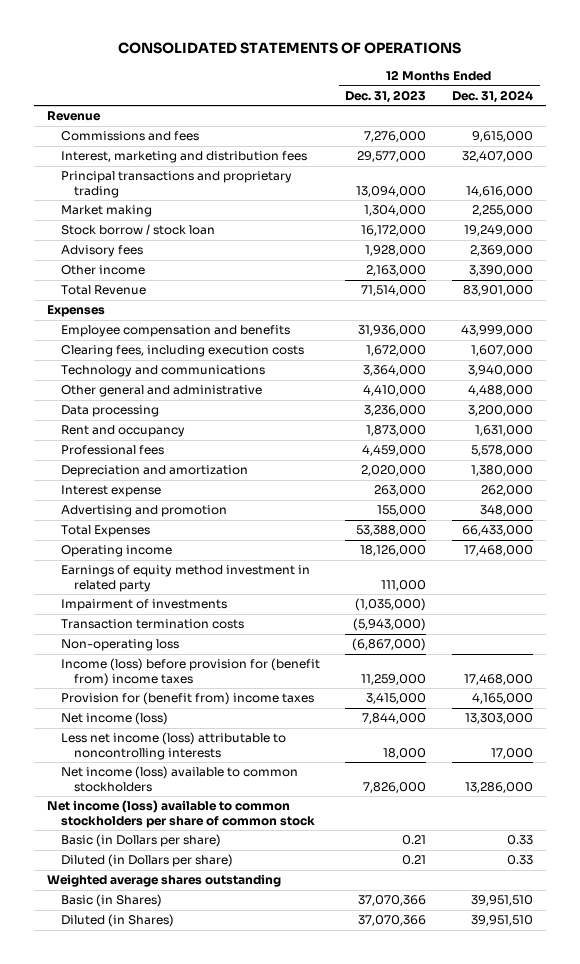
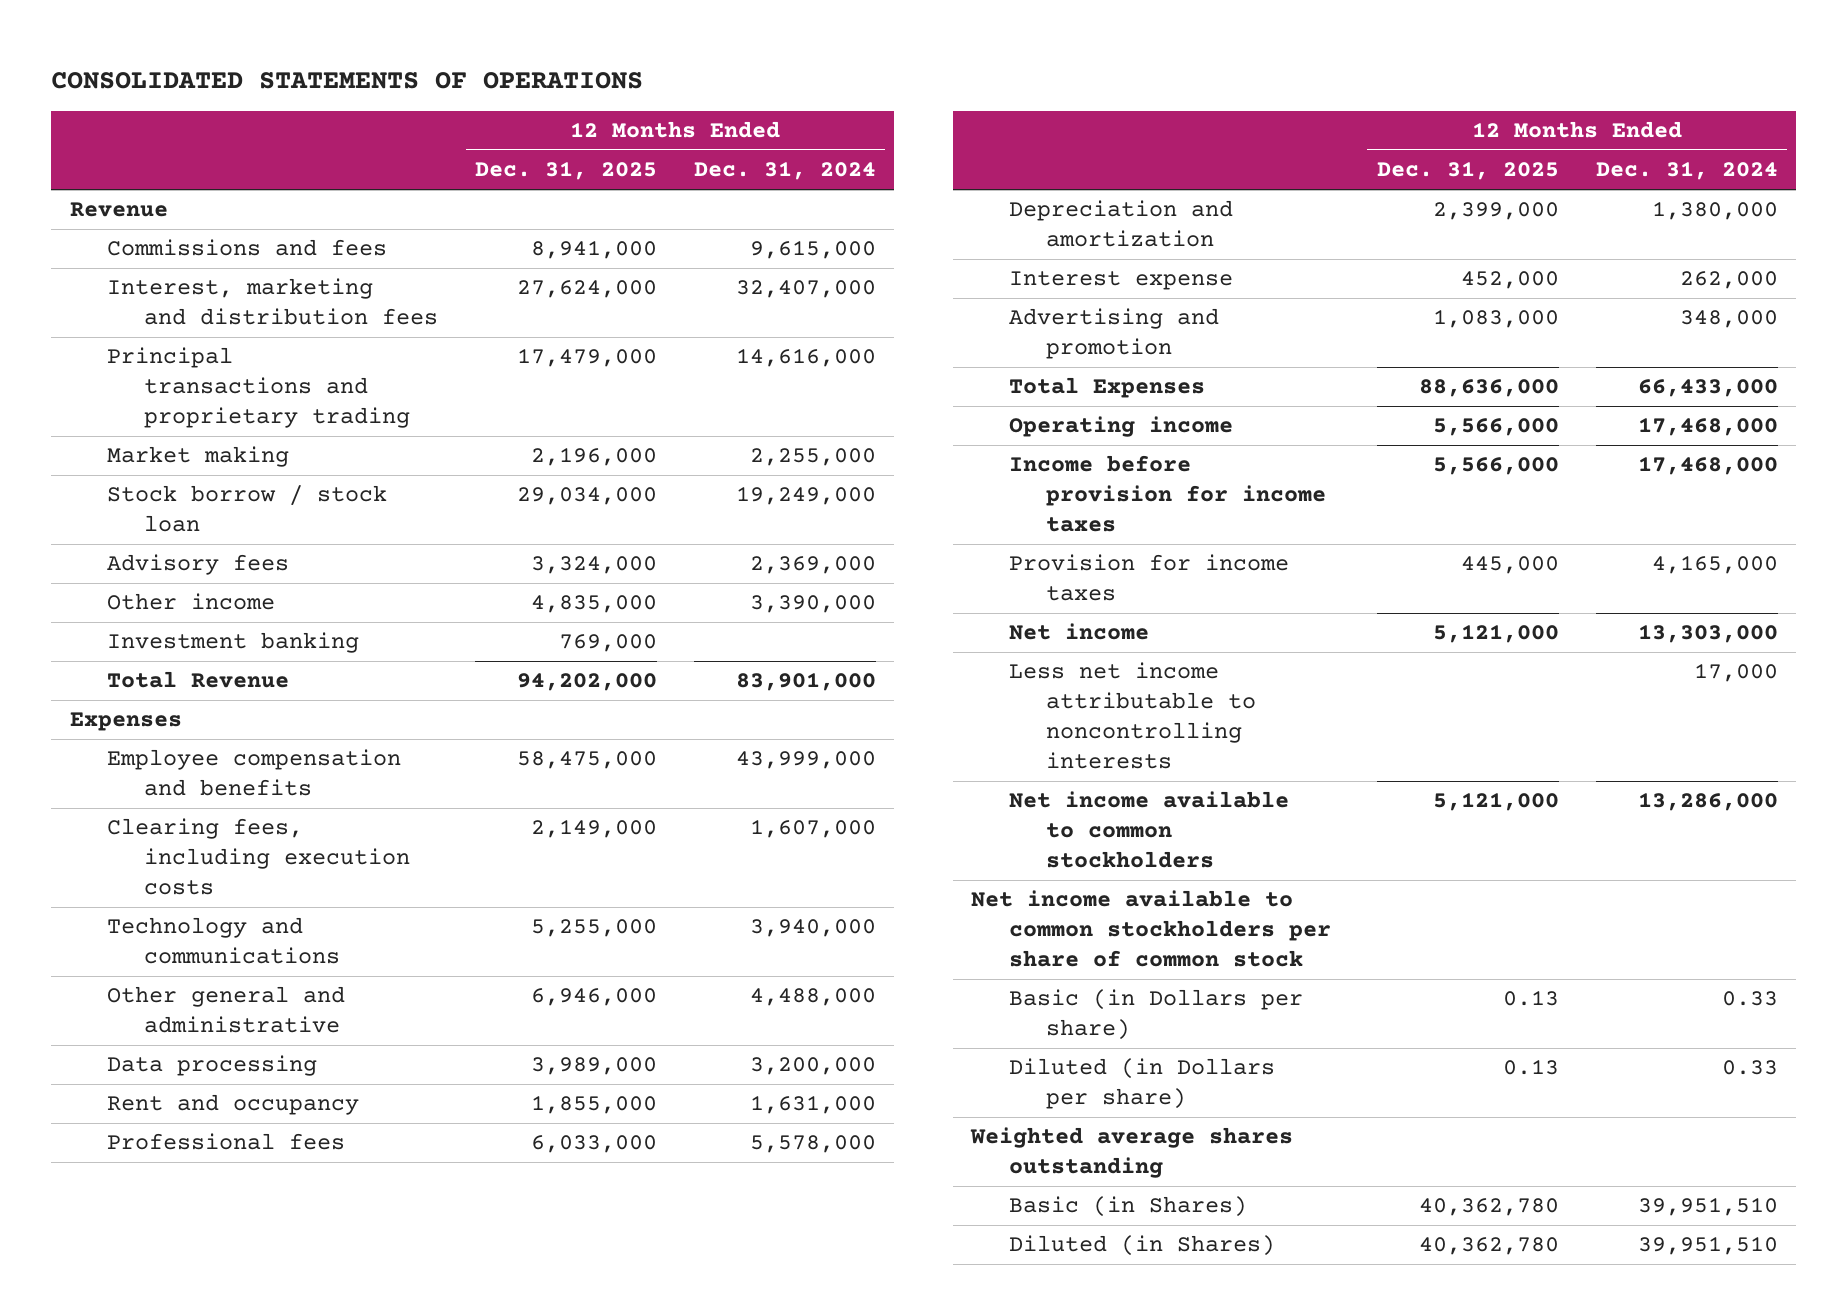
[345,89,427,103] Dec. 31, 2023 -> none
none -> [474,161,657,181] Dec. 31, 2025
none -> [106,632,359,654] Investment banking
[60,565,310,592] Earnings of equity method investment in related party -> none
[60,599,227,612] Impairment of investments -> none
[60,619,244,630] Transaction termination costs -> none
[60,639,179,652] Non-operating loss -> none
[60,658,320,686] Income (loss) before provision for (benefit from) income taxes -> [1008,455,1326,532] Income before provision for income taxes
[60,692,314,706] Provision for (benefit from) income taxes -> [1008,554,1289,602] Provision for income taxes
[60,712,168,726] Net income (loss) -> [1008,623,1149,641] Net income
[60,732,286,760] Less net income (loss) attributable to noncontrolling interests -> [1008,662,1256,769] Less net income attributable to noncontrolling interests
[60,766,298,792] Net income (loss) available to common stockholders -> [1008,791,1289,868] Net income available to common stockholders
[47,800,315,828] Net income (loss) available to common stockholders per share of common stock -> [971,890,1331,967] Net income available to common stockholders per share of common stock

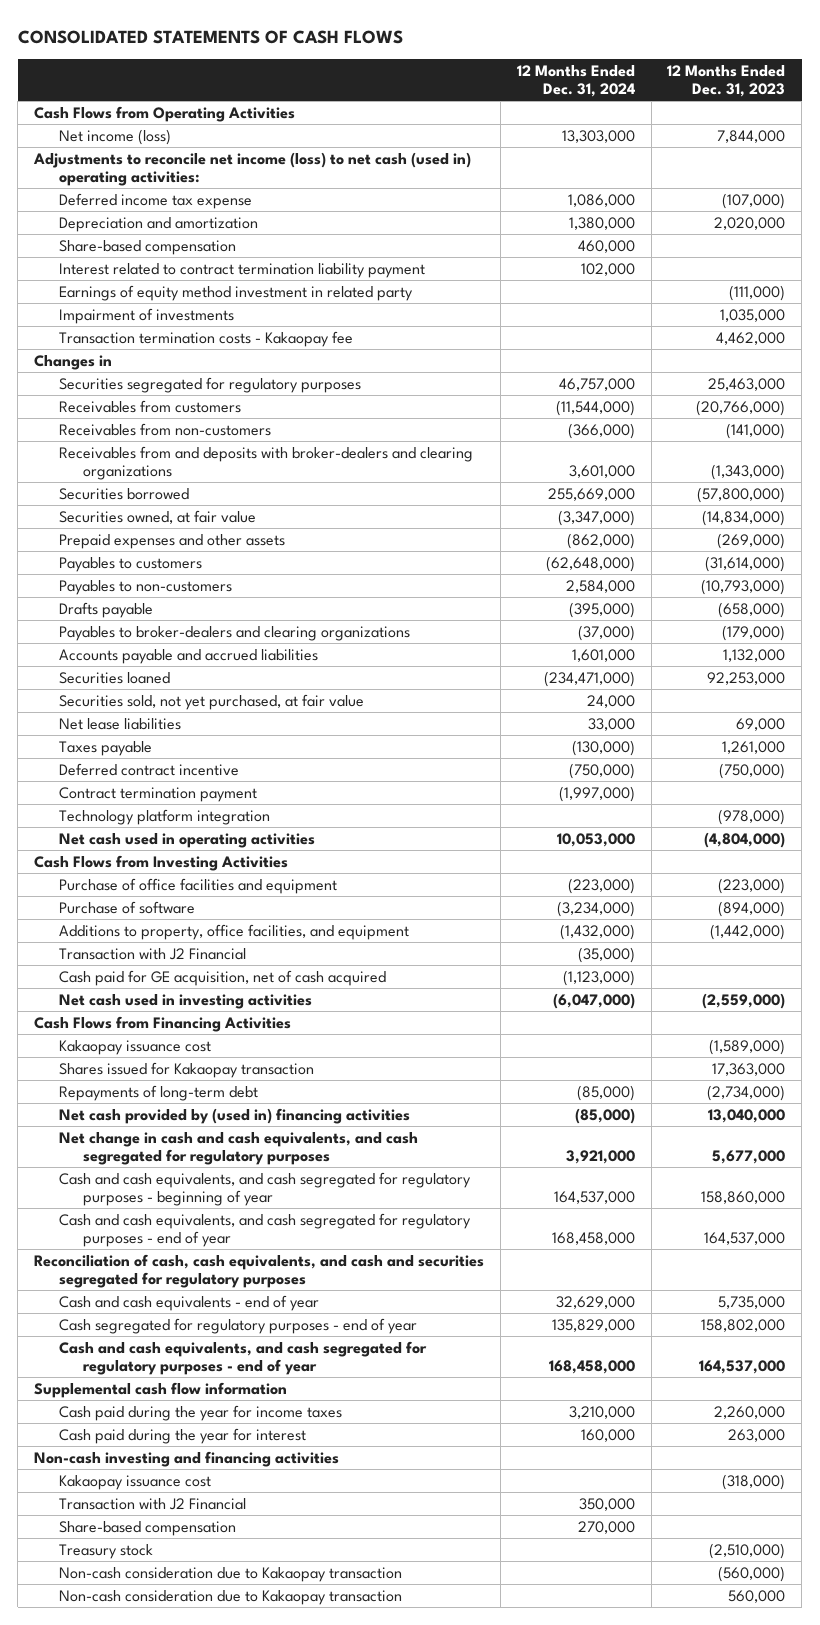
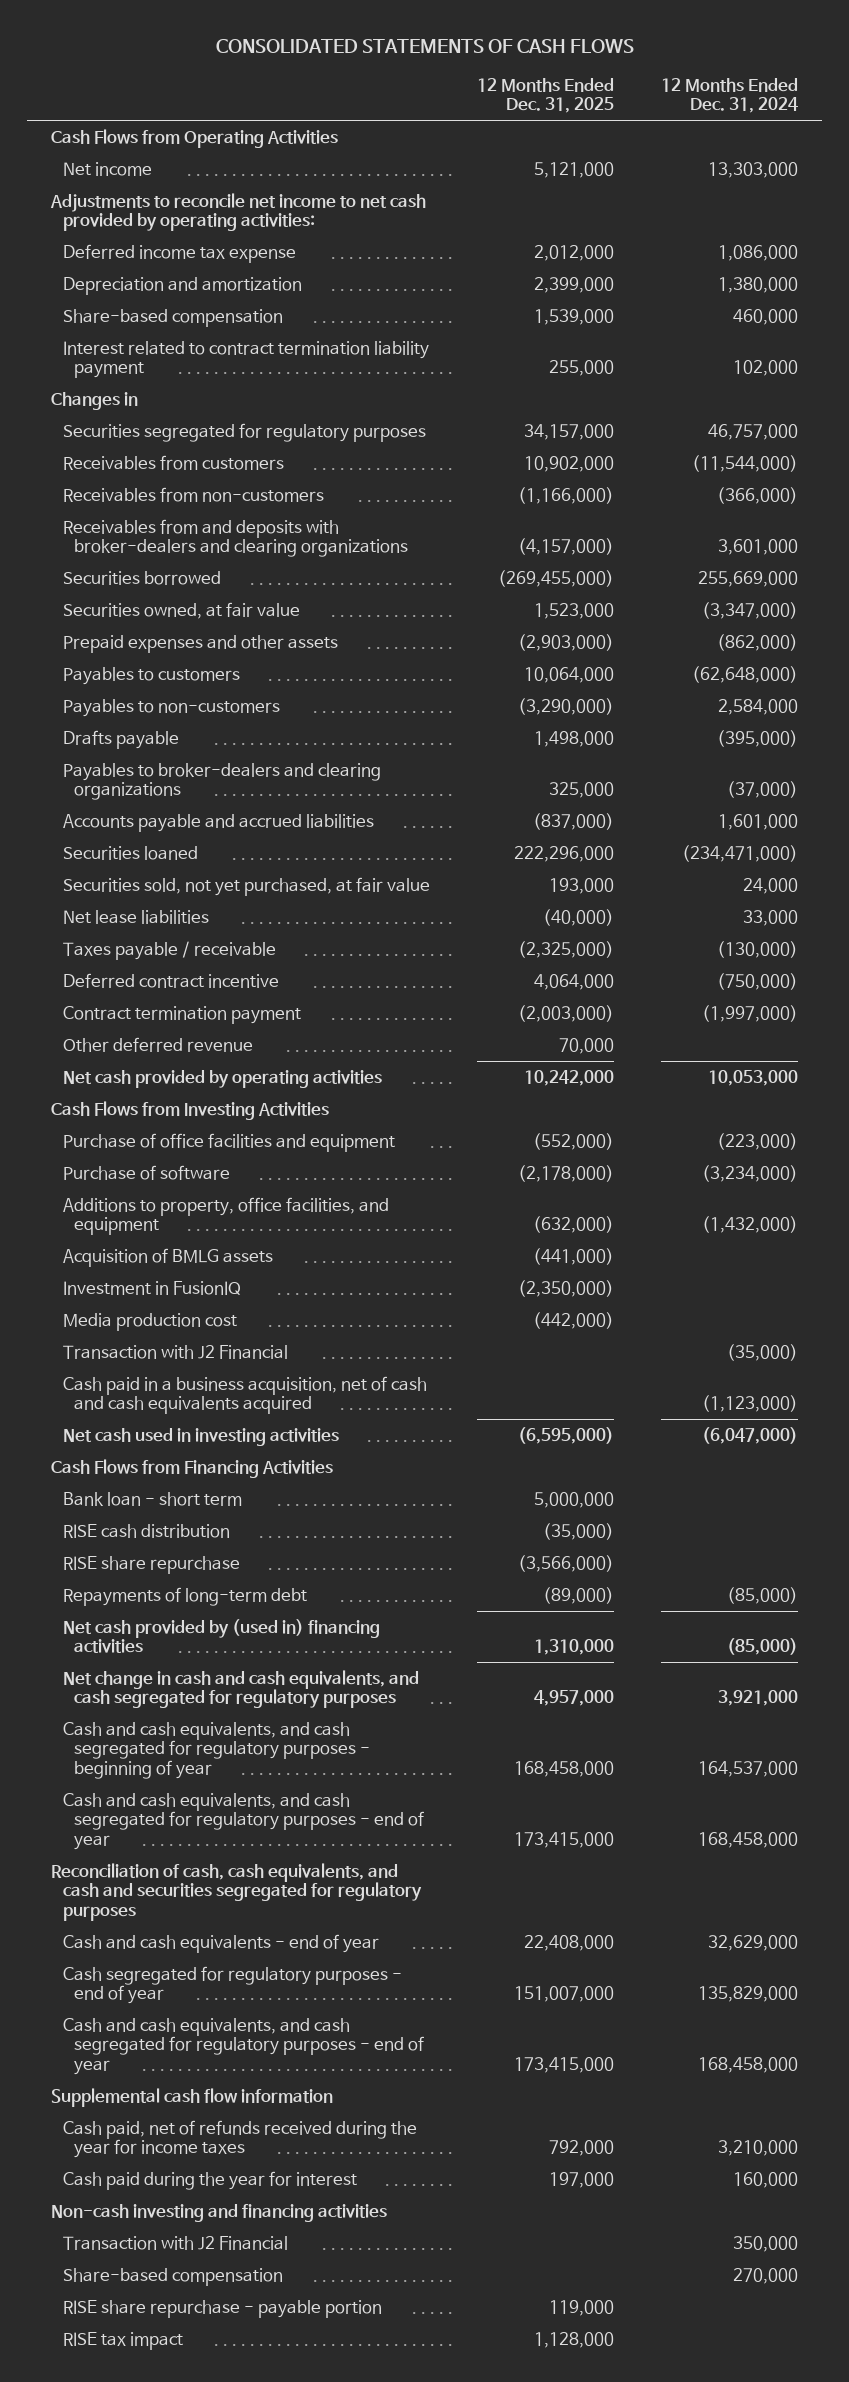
[667,64,786,98] 12 Months Ended Dec. 31, 2023 -> none
none -> [476,77,614,114] 12 Months Ended Dec. 31, 2025
[58,128,171,145] Net income (loss) -> [62,161,152,176] Net income
[33,151,472,187] Adjustments to reconcile net income (loss) to net cash (used in) operating activities: -> [49,192,426,232] Adjustments to reconcile net income to net cash provided by operating activities:
[58,284,413,301] Earnings of equity method investment in related party -> none
[58,307,234,324] Impairment of investments -> none
[58,330,353,347] Transaction termination costs - Kakaopay fee -> none
[58,740,152,756] Taxes payable -> [62,940,276,960] Taxes payable / receivable
[58,808,270,825] Technology platform integration -> none
none -> [62,1036,253,1052] Other deferred revenue
[58,832,315,848] Net cash used in operating activities -> [62,1069,382,1088] Net cash provided by operating activities
none -> [62,1247,273,1267] Acquisition of BMLG assets
none -> [62,1280,241,1295] Investment in FusionIQ
none -> [62,1312,237,1331] Media production cost
[58,969,386,986] Cash paid for GE acquisition, net of cash acquired -> [62,1375,427,1415] Cash paid in a business acquisition, net of cash and cash equivalents acquired
[58,1039,211,1055] Kakaopay issuance cost -> none
[58,1061,314,1078] Shares issued for Kakaopay transaction -> none
none -> [62,1491,242,1506] Bank loan - short term
none -> [62,1523,230,1538] RISE cash distribution
none -> [62,1555,240,1574] RISE share repurchase
[58,1404,342,1421] Cash paid during the year for income taxes -> [62,2119,417,2159] Cash paid, net of refunds received during the year for income taxes
[58,1474,211,1490] Kakaopay issuance cost -> none
[58,1543,153,1559] Treasury stock -> none
[58,1566,402,1582] Non-cash consideration due to Kakaopay transaction -> none
[58,1589,402,1605] Non-cash consideration due to Kakaopay transaction -> none
none -> [62,2299,382,2318] RISE share repurchase - payable portion
none -> [62,2331,183,2350] RISE tax impact

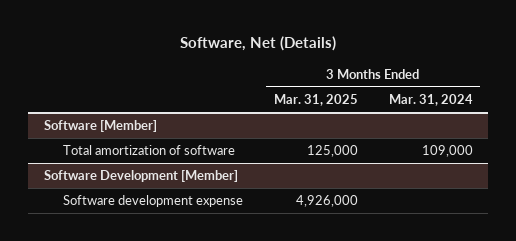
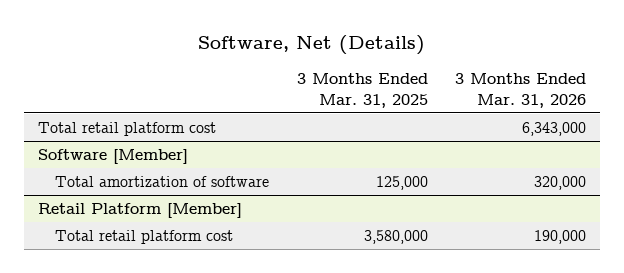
[388,94,473,107] Mar. 31, 2024 -> none
none -> [454,73,586,108] 3 Months Ended Mar. 31, 2026
none -> [37,122,216,137] Total retail platform cost
[43,170,238,183] Software Development [Member] -> none
[62,195,243,208] Software development expense -> none
none -> [37,203,242,219] Retail Platform [Member]
none -> [55,230,234,245] Total retail platform cost

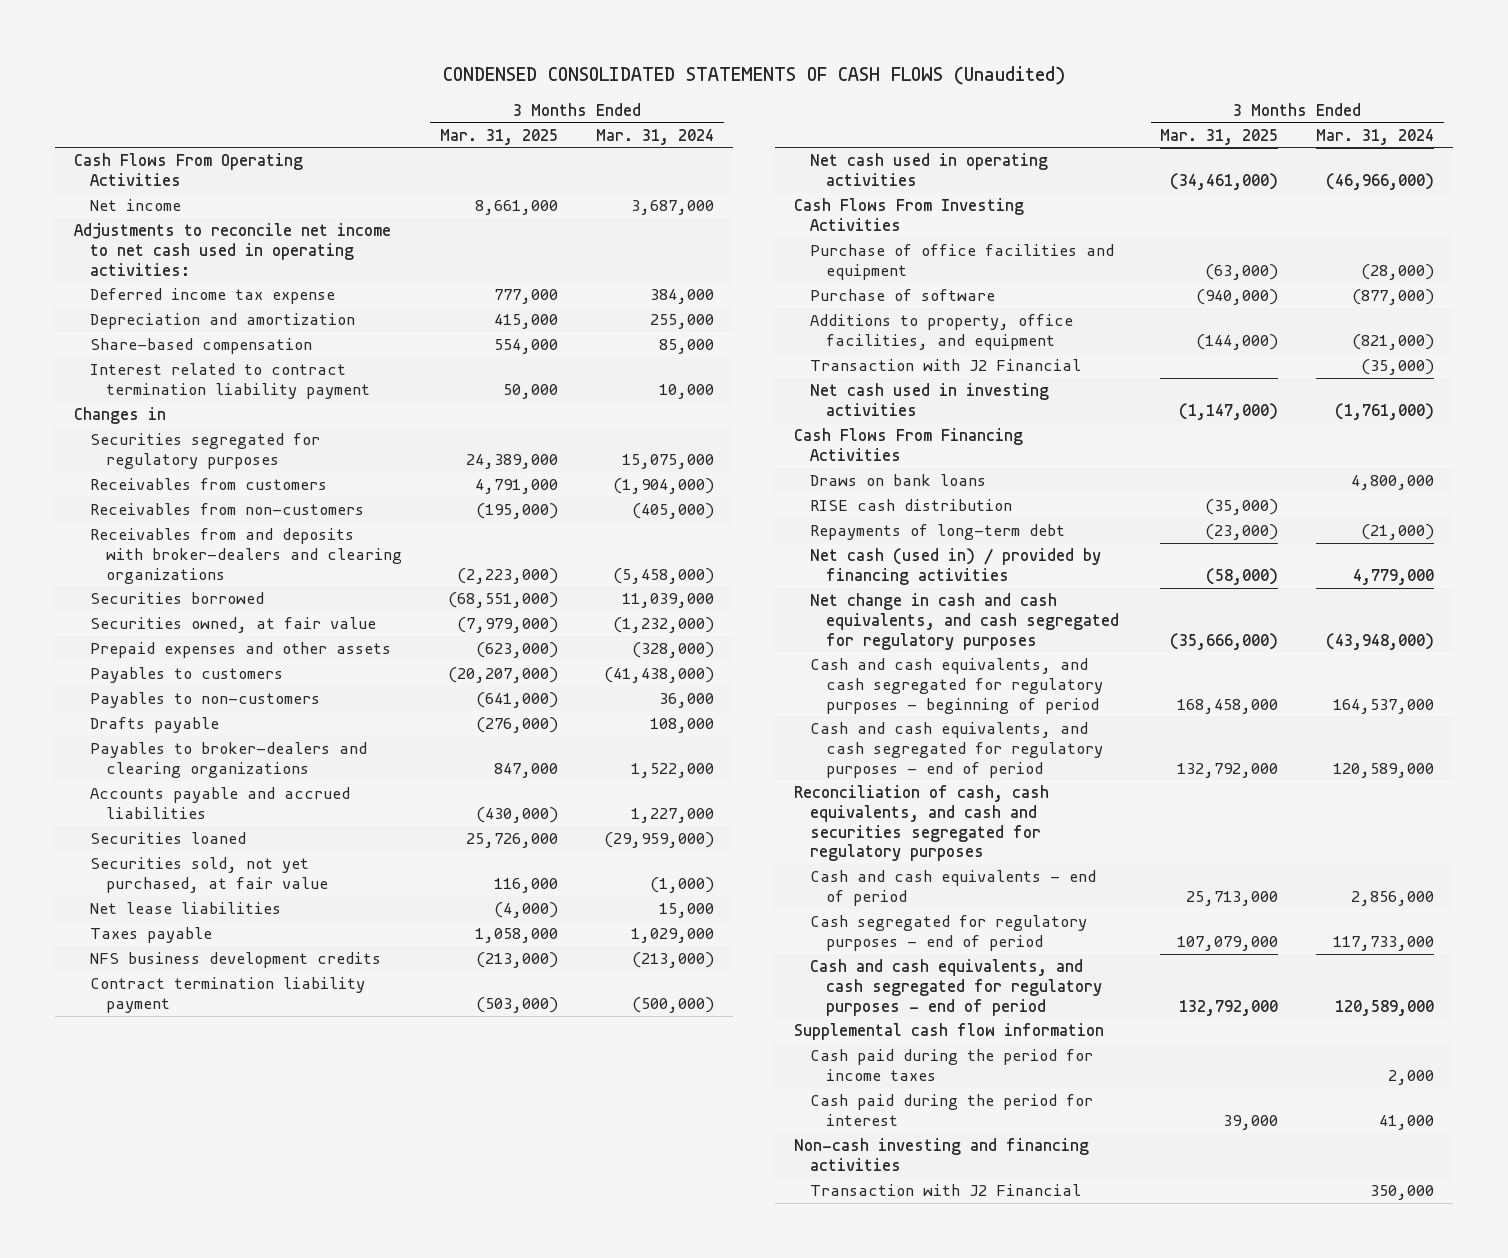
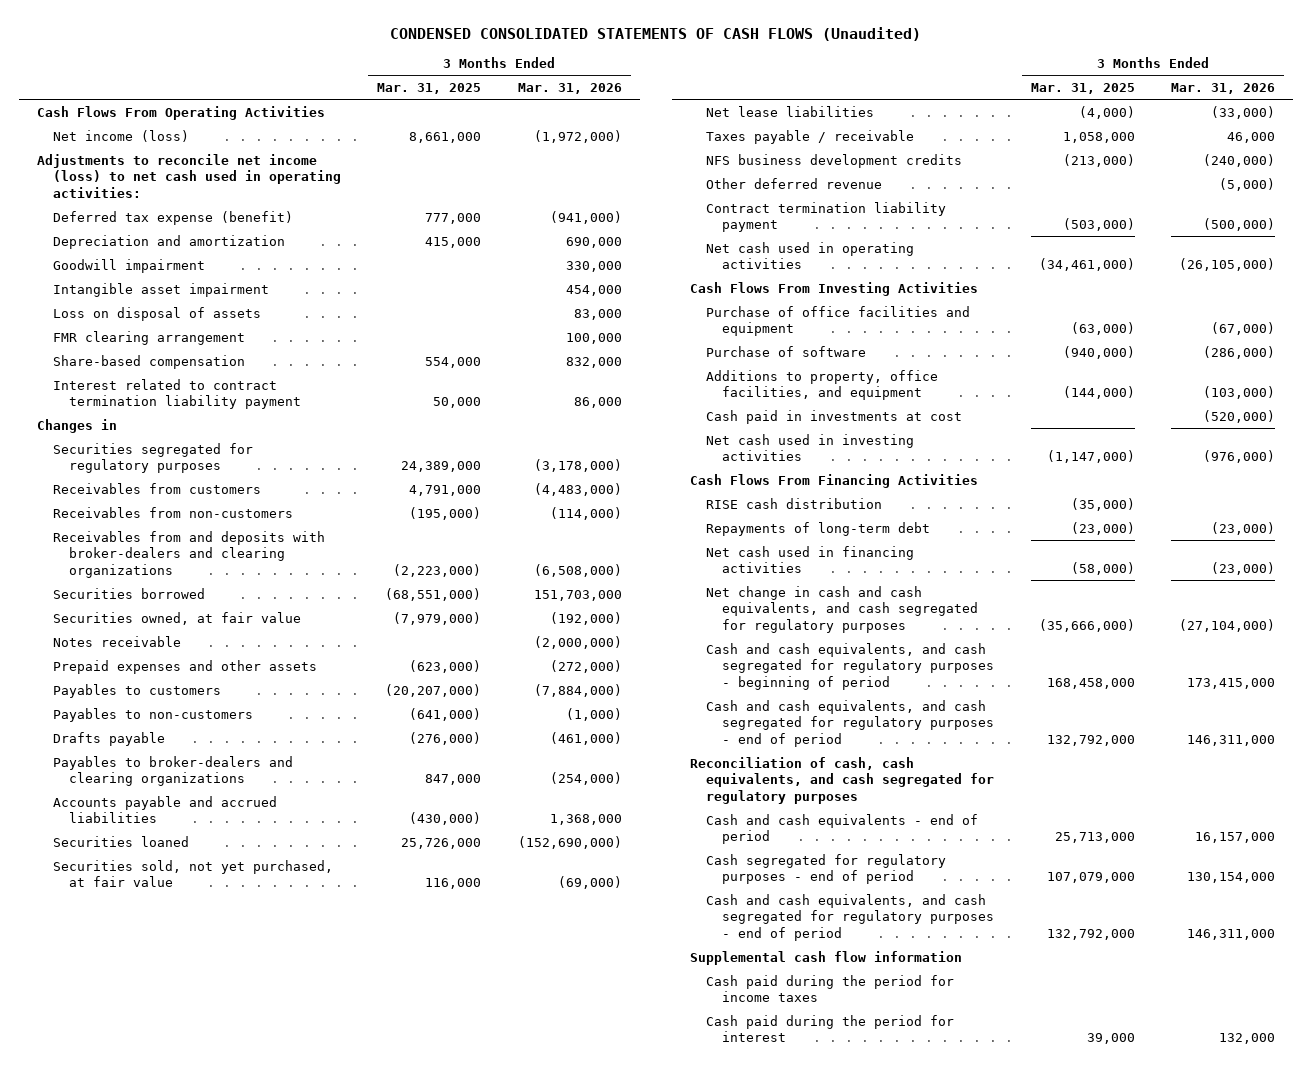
[596,128,715,145] Mar. 31, 2024 -> none
none -> [517,83,622,95] Mar. 31, 2026
[89,199,181,212] Net income -> [52,129,189,142] Net income (loss)
[73,223,391,276] Adjustments to reconcile net income to net cash used in operating activities: -> [36,153,341,198] Adjustments to reconcile net income (loss) to net cash used in operating activities:
[89,288,335,305] Deferred income tax expense -> [52,210,293,225] Deferred tax expense (benefit)
none -> [52,258,205,273] Goodwill impairment
none -> [52,282,269,297] Intangible asset impairment
none -> [52,306,261,321] Loss on disposal of assets
none -> [52,330,245,345] FMR clearing arrangement
none -> [52,635,181,647] Notes receivable
[89,927,212,944] Taxes payable -> [706,129,915,144] Taxes payable / receivable
none -> [706,177,883,189] Other deferred revenue
[810,359,1082,372] Transaction with J2 Financial -> none
none -> [706,409,963,424] Cash paid in investments at cost
[810,474,987,487] Draws on bank loans -> none
[810,548,1102,585] Net cash (used in) / provided by financing activities -> [706,545,915,574] Net cash used in financing activities
[793,785,1049,862] Reconciliation of cash, cash equivalents, and cash and securities segregated for regulatory purposes -> [690,756,995,804] Reconciliation of cash, cash equivalents, and cash segregated for regulatory purposes
[793,1138,1089,1171] Non-cash investing and financing activities -> none
[810,1184,1082,1197] Transaction with J2 Financial -> none

